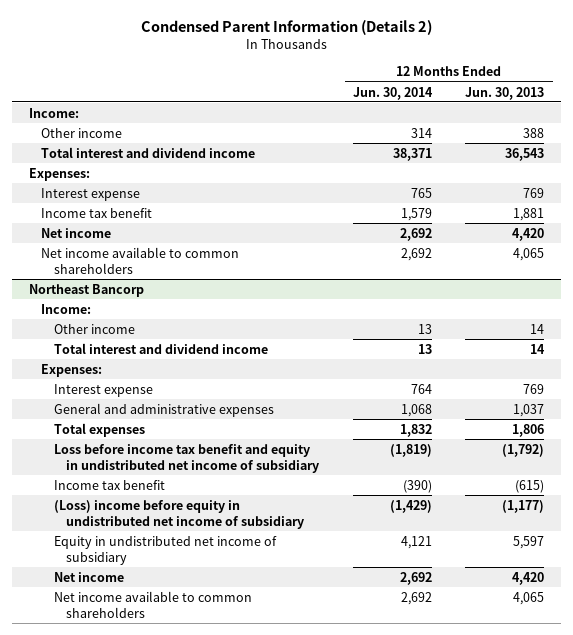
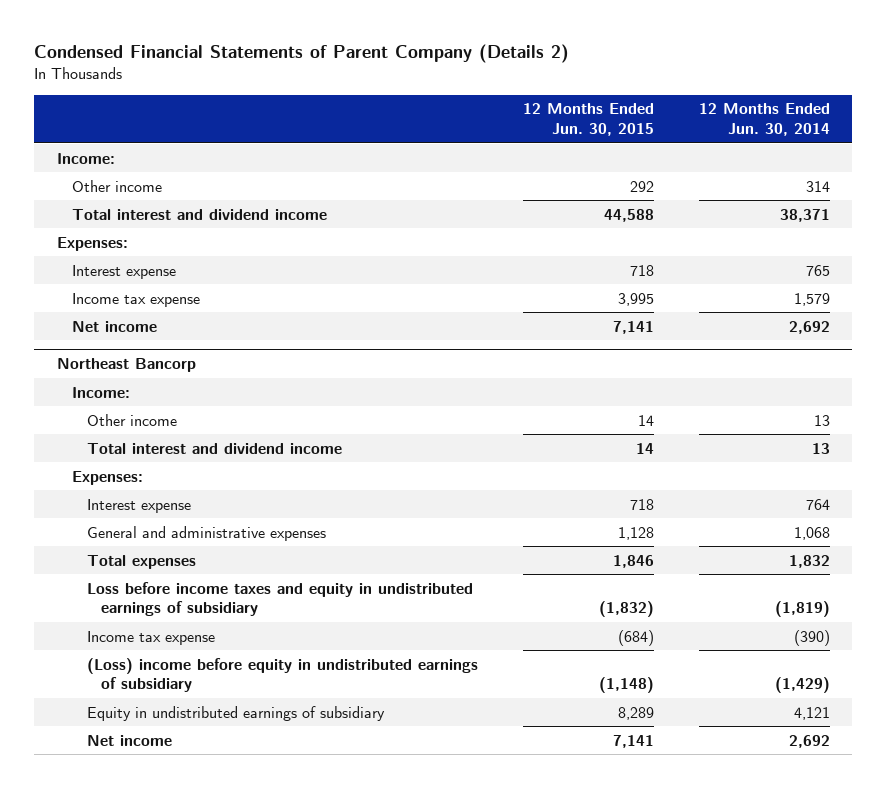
[140,19,432,35] Condensed Parent Information (Details 2) -> [34,44,570,64] Condensed Financial Statements of Parent Company (Details 2)
[465,86,545,100] Jun. 30, 2013 -> none
none -> [522,103,654,136] 12 Months Ended Jun. 30, 2015
[41,207,153,218] Income tax benefit -> [71,292,200,307] Income tax expense
[41,246,240,274] Net income available to common shareholders -> none
[53,443,320,473] Loss before income tax benefit and equity in undistributed net income of subsidiary -> [86,581,473,617] Loss before income taxes and equity in undistributed earnings of subsidiary
[53,479,165,490] Income tax benefit -> [86,630,215,645] Income tax expense
[53,499,305,529] (Loss) income before equity in undistributed net income of subsidiary -> [86,657,478,693] (Loss) income before equity in undistributed earnings of subsidiary
[53,535,277,565] Equity in undistributed net income of subsidiary -> [86,705,385,721] Equity in undistributed earnings of subsidiary
[53,590,252,618] Net income available to common shareholders -> none

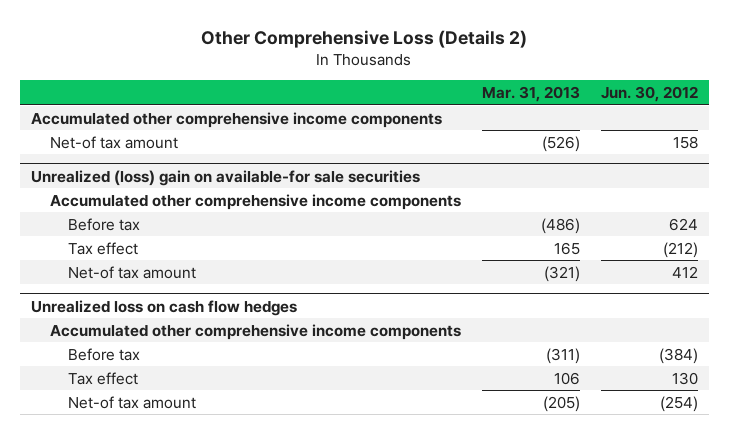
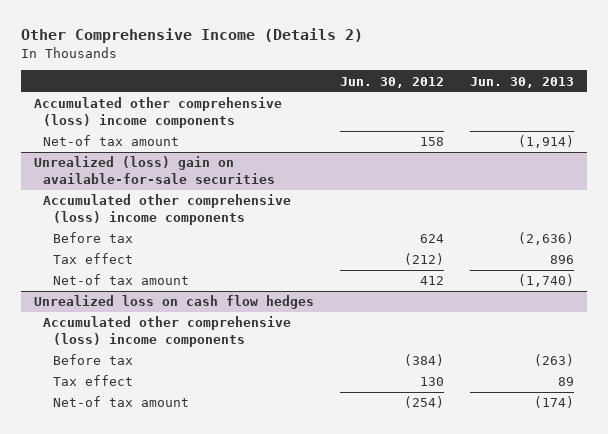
[201,30,528,49] Other Comprehensive Loss (Details 2) -> [20,28,363,44] Other Comprehensive Income (Details 2)
[481,86,580,103] Mar. 31, 2013 -> none
none -> [470,76,575,88] Jun. 30, 2013
[30,111,442,128] Accumulated other comprehensive income components -> [33,97,282,128] Accumulated other comprehensive (loss) income components
[30,169,420,186] Unrealized (loss) gain on available-for sale securities -> [33,156,276,184] Unrealized (loss) gain on available-for-sale securities
[49,193,461,210] Accumulated other comprehensive income components -> [43,194,292,225] Accumulated other comprehensive (loss) income components
[49,323,461,340] Accumulated other comprehensive income components -> [43,316,292,347] Accumulated other comprehensive (loss) income components

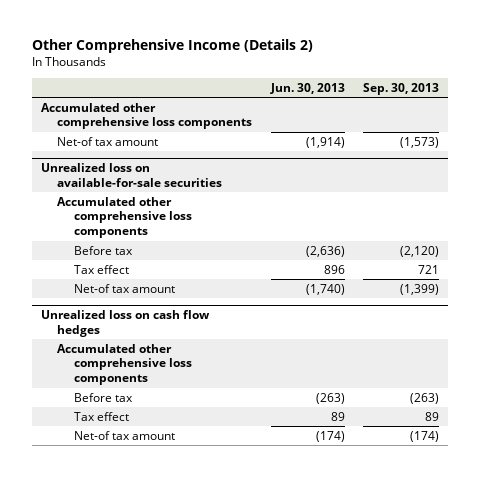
[339,76,444,88] Jun. 30, 2012 -> none
none -> [362,82,439,95] Sep. 30, 2013
[33,97,282,128] Accumulated other comprehensive (loss) income components -> [41,102,253,130] Accumulated other comprehensive loss components
[33,156,276,184] Unrealized (loss) gain on available-for-sale securities -> [41,163,223,187] Unrealized loss on available-for-sale securities
[43,194,292,225] Accumulated other comprehensive (loss) income components -> [57,196,192,239] Accumulated other comprehensive loss components
[43,316,292,347] Accumulated other comprehensive (loss) income components -> [57,343,192,386] Accumulated other comprehensive loss components

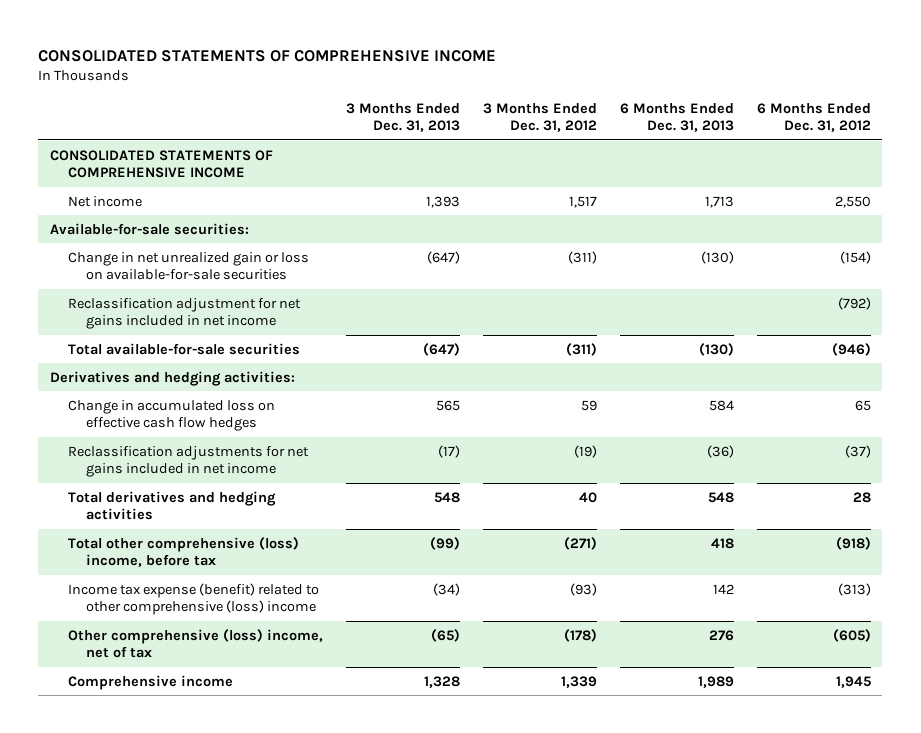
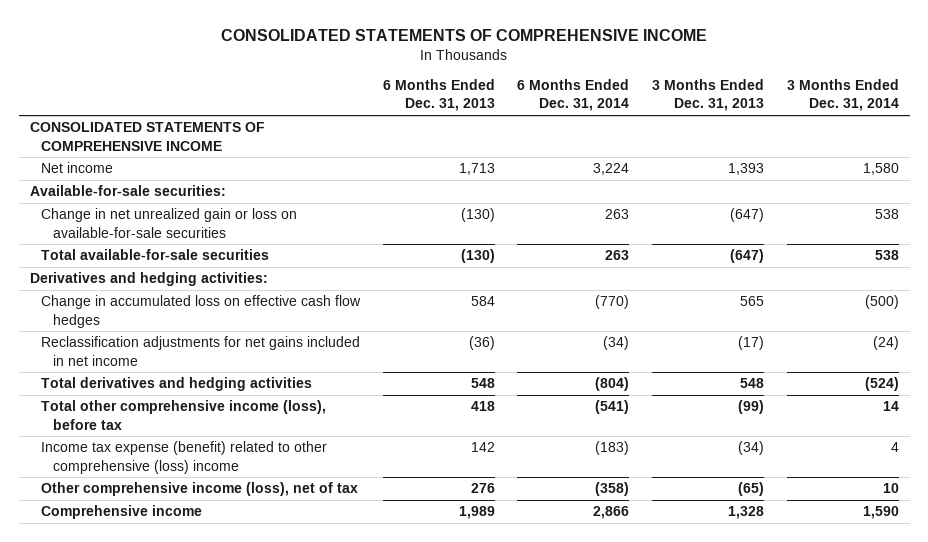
[483,102,598,133] 3 Months Ended Dec. 31, 2012 -> none
[756,102,871,133] 6 Months Ended Dec. 31, 2012 -> none
none -> [517,79,630,112] 6 Months Ended Dec. 31, 2014
none -> [786,79,899,112] 3 Months Ended Dec. 31, 2014
[68,297,302,330] Reclassification adjustment for net gains included in net income -> none
[68,536,300,568] Total other comprehensive (loss) income, before tax -> [41,400,327,430] Total other comprehensive income (loss), before tax
[68,628,324,659] Other comprehensive (loss) income, net of tax -> [41,482,359,497] Other comprehensive income (loss), net of tax

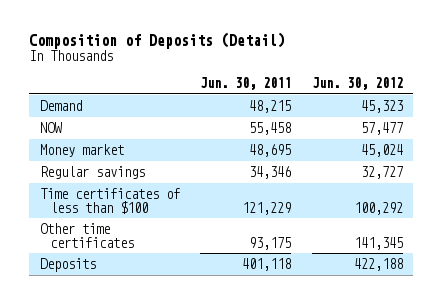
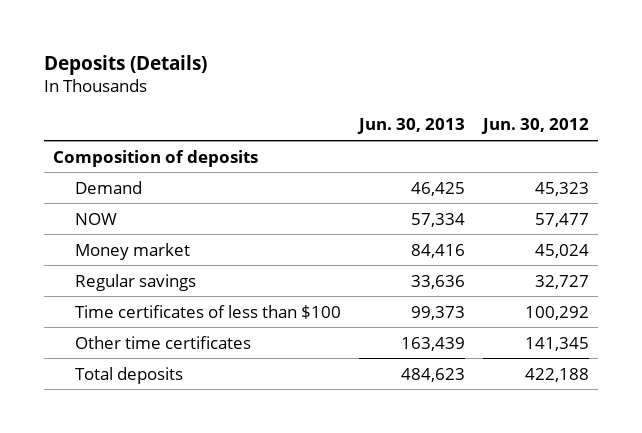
[29,32,286,50] Composition of Deposits (Detail) -> [43,54,207,75] Deposits (Details)
[200,76,292,90] Jun. 30, 2011 -> none
none -> [357,118,466,135] Jun. 30, 2013
none -> [53,149,259,167] Composition of deposits
[39,257,96,272] Deposits -> [74,366,183,384] Total deposits

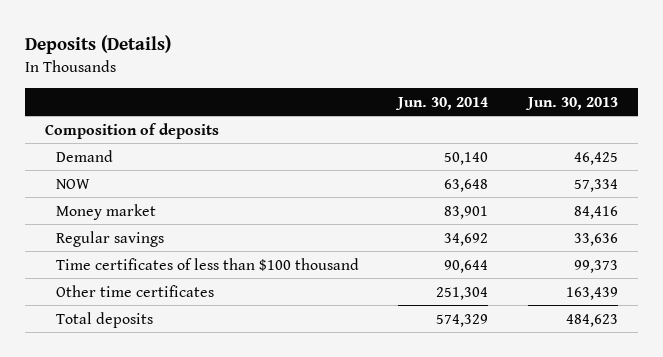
[481,118,590,135] Jun. 30, 2012 -> none
none -> [395,96,489,110] Jun. 30, 2014
[74,304,341,319] Time certificates of less than $100 -> [56,257,360,271] Time certificates of less than $100 thousand

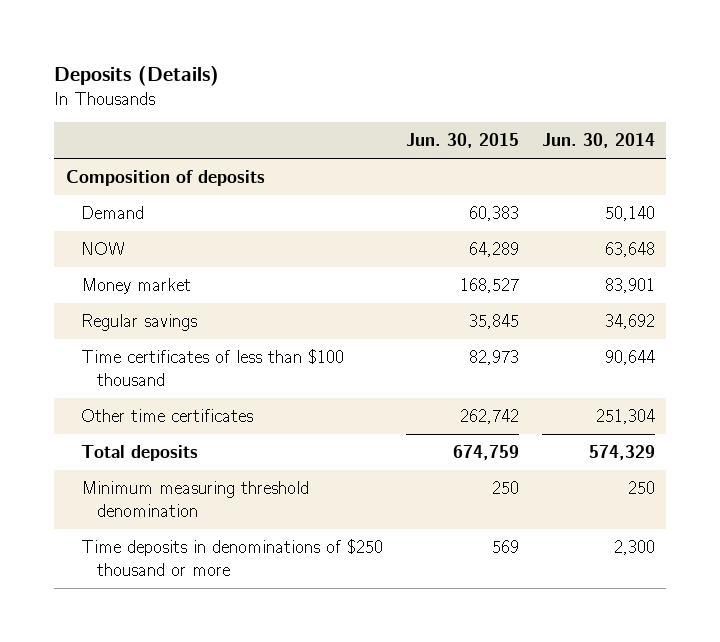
[524,96,618,110] Jun. 30, 2013 -> none
none -> [406,133,520,149] Jun. 30, 2015
none -> [81,481,310,517] Minimum measuring threshold denomination
none -> [81,539,384,576] Time deposits in denominations of $250 thousand or more

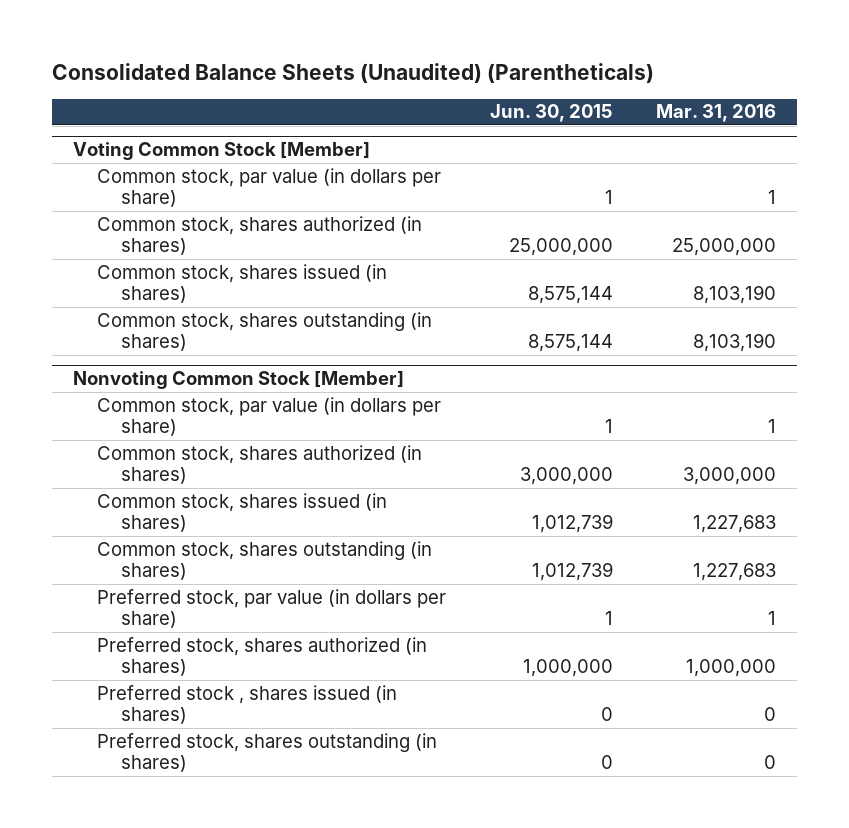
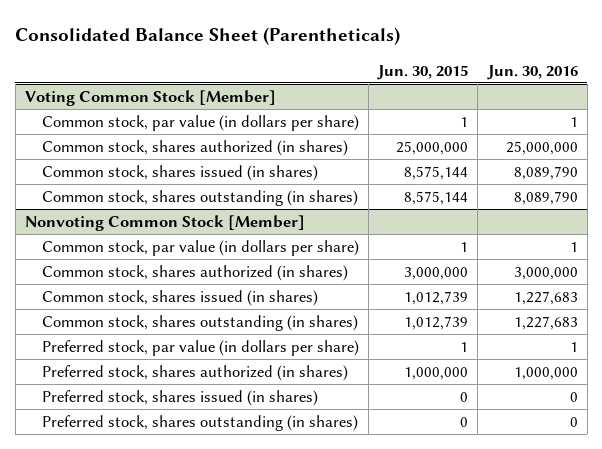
[51,63,654,84] Consolidated Balance Sheets (Unaudited) (Parentheticals) -> [15,26,401,45] Consolidated Balance Sheet (Parentheticals)
[655,104,776,123] Mar. 31, 2016 -> none
none -> [486,64,578,80] Jun. 30, 2016
[97,684,398,725] Preferred stock , shares issued (in shares) -> [42,390,319,407] Preferred stock, shares issued (in shares)

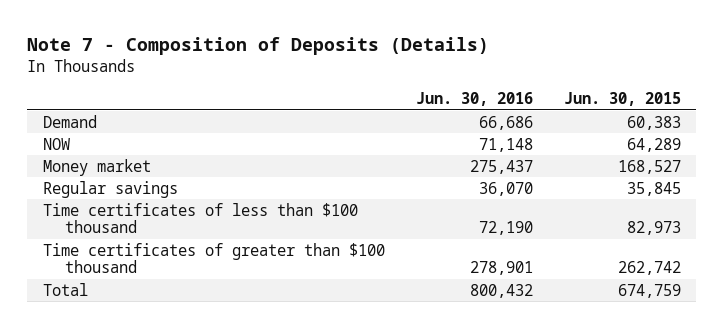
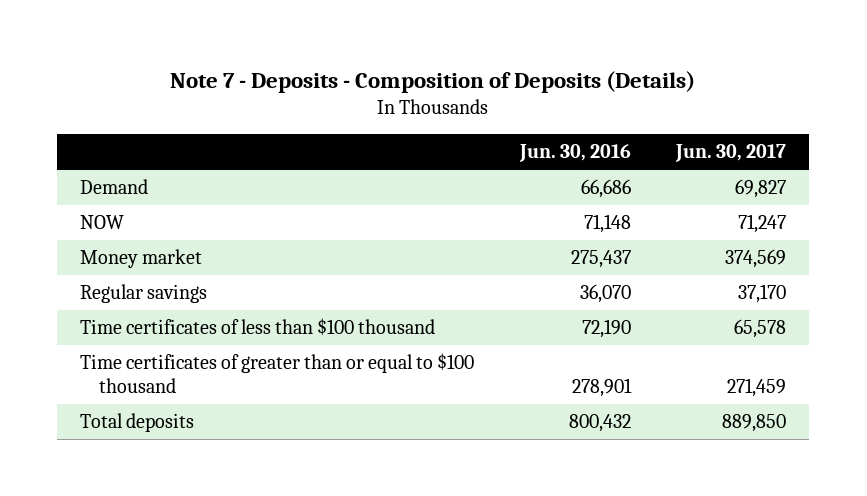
[27,37,490,56] Note 7 - Composition of Deposits (Details) -> [170,70,696,93] Note 7 - Deposits - Composition of Deposits (Details)
[563,92,681,107] Jun. 30, 2015 -> none
none -> [675,144,787,163] Jun. 30, 2017
[42,242,385,274] Time certificates of greater than $100 thousand -> [80,353,475,393] Time certificates of greater than or equal to $100 thousand
[42,282,88,296] Total -> [80,413,195,433] Total deposits

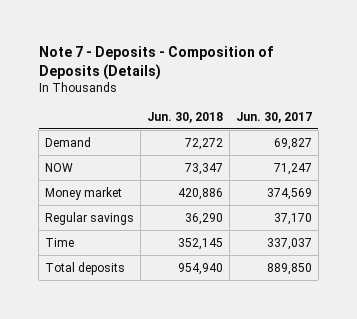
[518,144,631,163] Jun. 30, 2016 -> none
none -> [146,111,223,123] Jun. 30, 2018
[80,318,436,336] Time certificates of less than $100 thousand -> none
[80,353,475,393] Time certificates of greater than or equal to $100 thousand -> none
none -> [45,237,75,247] Time

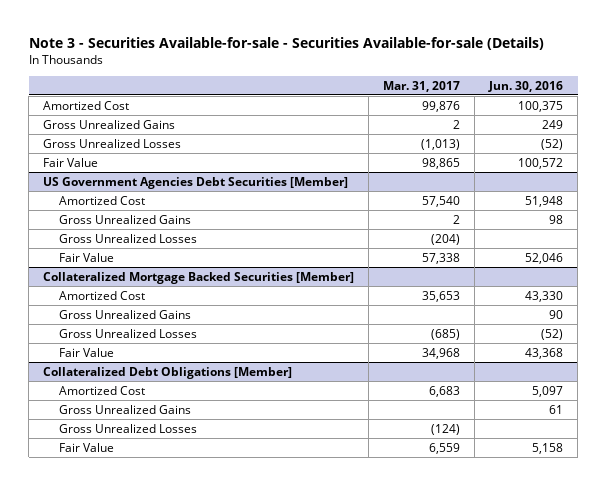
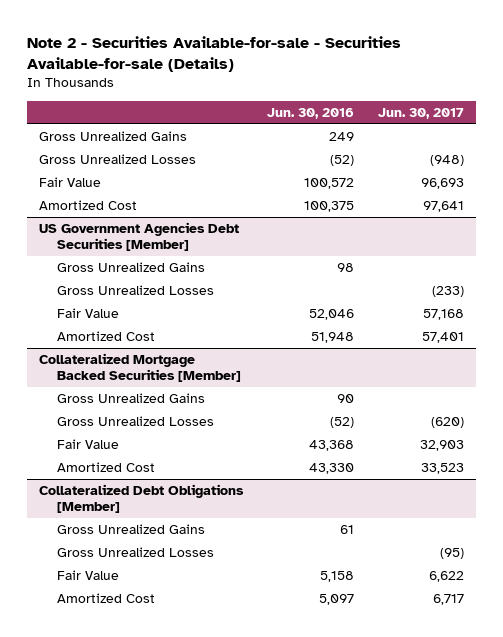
[28,36,544,50] Note 3 - Securities Available-for-sale - Securities Available-for-sale (Details) -> [26,35,401,73] Note 2 - Securities Available-for-sale - Securities Available-for-sale (Details)
[383,80,461,92] Mar. 31, 2017 -> none
none -> [378,107,465,119] Jun. 30, 2017
[43,100,130,110] Amortized Cost -> [38,199,137,210] Amortized Cost
[59,195,146,205] Amortized Cost -> [57,330,156,341] Amortized Cost
[59,290,146,300] Amortized Cost -> [57,461,156,472] Amortized Cost
[59,385,146,395] Amortized Cost -> [57,592,156,603] Amortized Cost

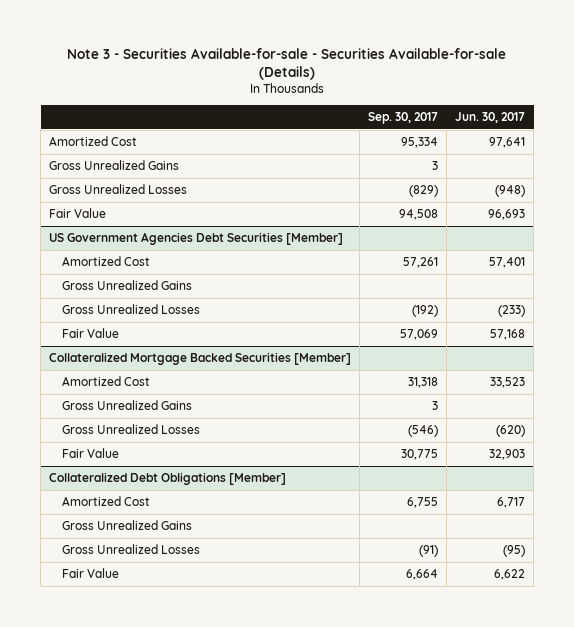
[26,35,401,73] Note 2 - Securities Available-for-sale - Securities Available-for-sale (Details) -> [67,47,507,81] Note 3 - Securities Available-for-sale - Securities Available-for-sale (Details)
[267,107,355,119] Jun. 30, 2016 -> none
none -> [368,111,439,124] Sep. 30, 2017
[38,199,137,210] Amortized Cost -> [49,136,138,147] Amortized Cost
[57,330,156,341] Amortized Cost -> [61,256,150,267] Amortized Cost
[57,461,156,472] Amortized Cost -> [61,376,150,387] Amortized Cost
[57,592,156,603] Amortized Cost -> [61,496,150,507] Amortized Cost

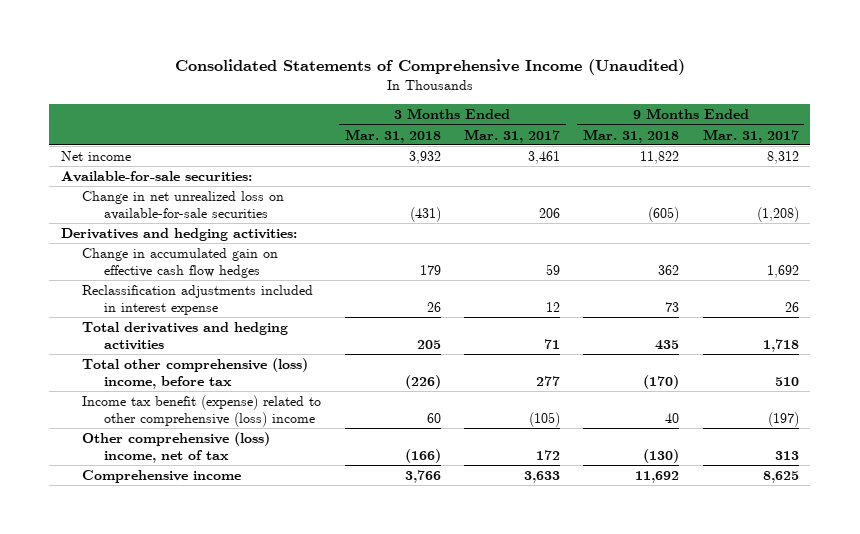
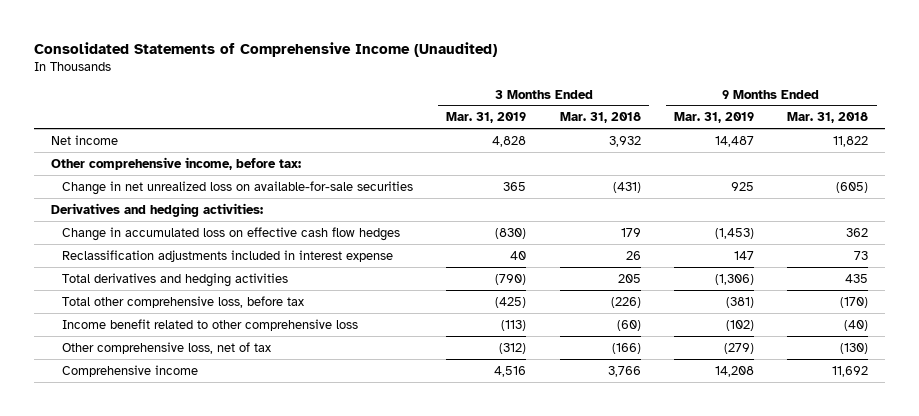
[464,128,561,143] Mar. 31, 2017 -> none
[702,128,799,143] Mar. 31, 2017 -> none
none -> [446,112,527,124] Mar. 31, 2019
none -> [673,112,754,124] Mar. 31, 2019
[61,170,253,182] Available-for-sale securities: -> none
none -> [51,156,302,170] Other comprehensive income, before tax:
[82,247,279,278] Change in accumulated gain on effective cash flow hedges -> [62,226,401,241] Change in accumulated loss on effective cash flow hedges
[82,357,309,389] Total other comprehensive (loss) income, before tax -> [62,295,305,308] Total other comprehensive loss, before tax
[82,394,322,427] Income tax benefit (expense) related to other comprehensive (loss) income -> [62,318,359,331] Income benefit related to other comprehensive loss
[426,412,441,423] 60 -> [616,319,641,331] (60)
[665,412,680,423] 40 -> [844,319,869,331] (40)
[82,431,271,463] Other comprehensive (loss) income, net of tax -> [62,341,272,354] Other comprehensive loss, net of tax

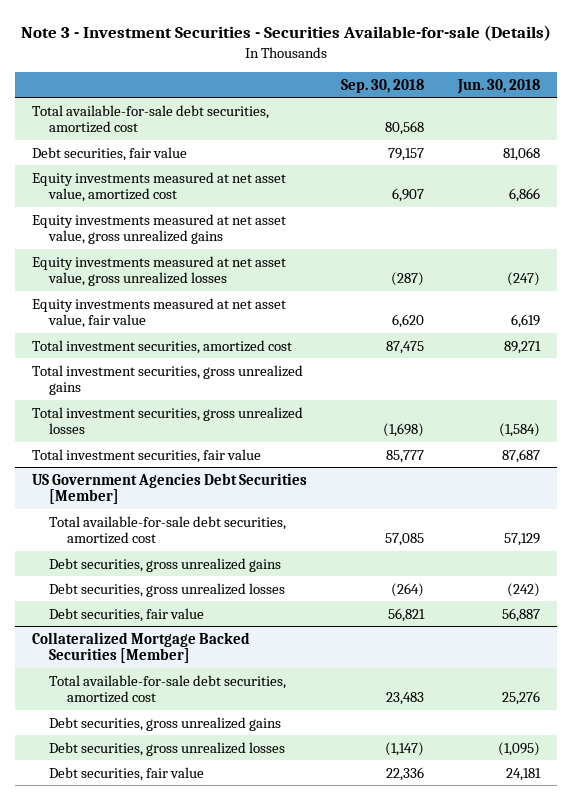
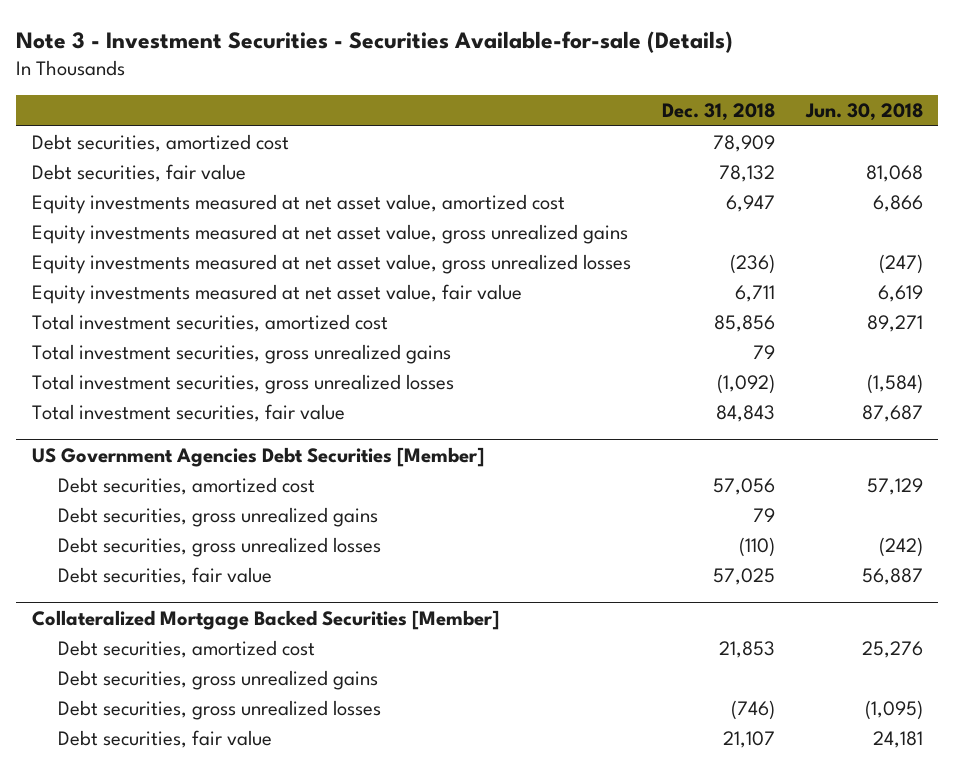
[341,78,425,93] Sep. 30, 2018 -> none
none -> [661,103,775,122] Dec. 31, 2018
[32,104,270,134] Total available-for-sale debt securities, amortized cost -> [31,133,289,152] Debt securities, amortized cost
[49,515,287,545] Total available-for-sale debt securities, amortized cost -> [58,476,316,495] Debt securities, amortized cost
[49,674,287,704] Total available-for-sale debt securities, amortized cost -> [58,639,316,658] Debt securities, amortized cost

